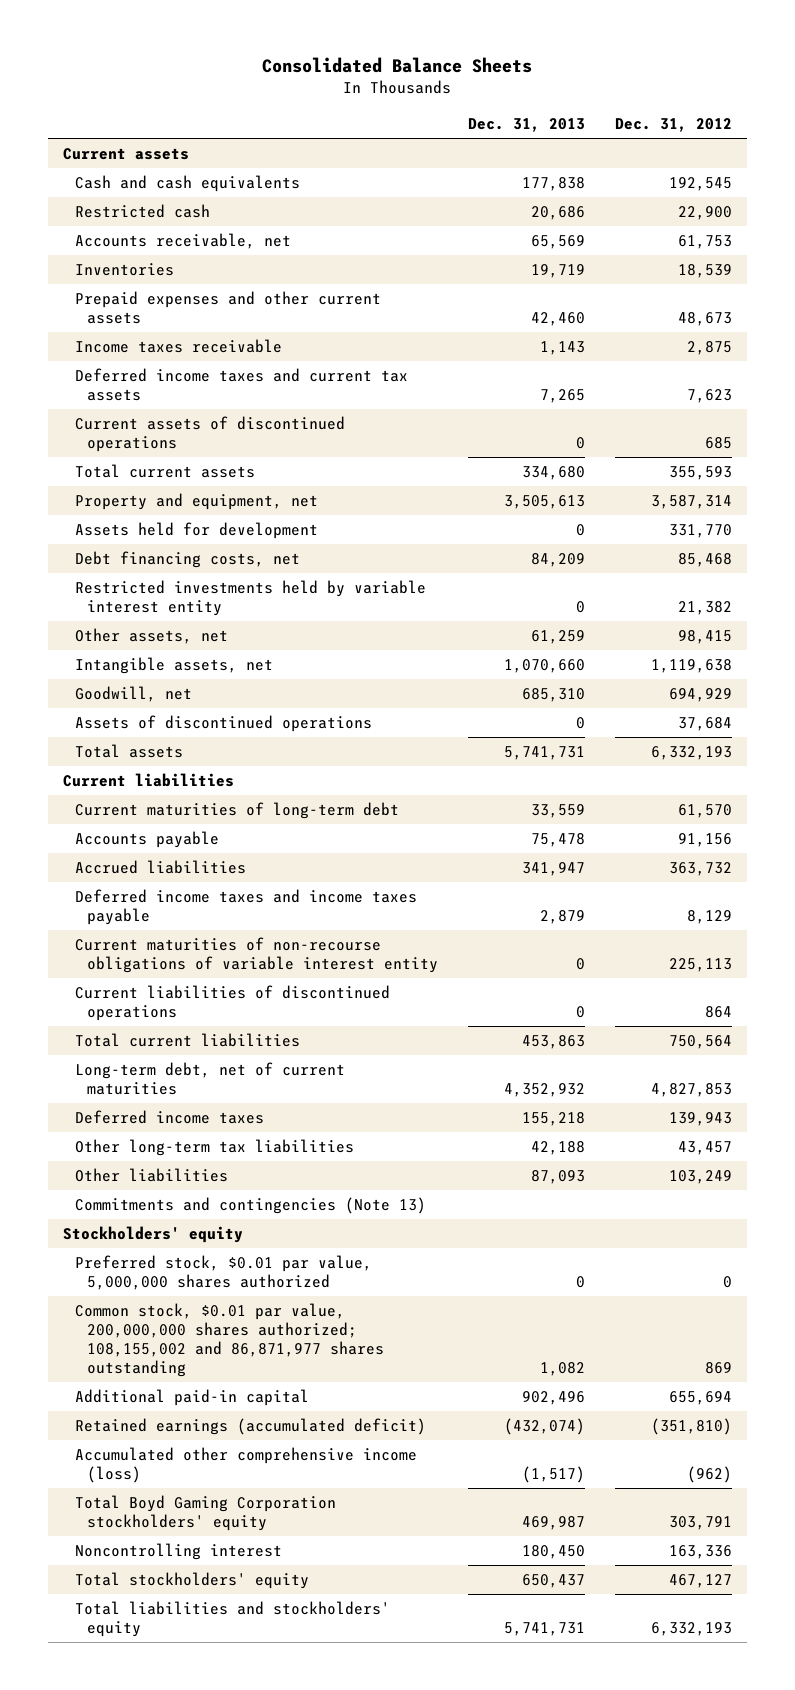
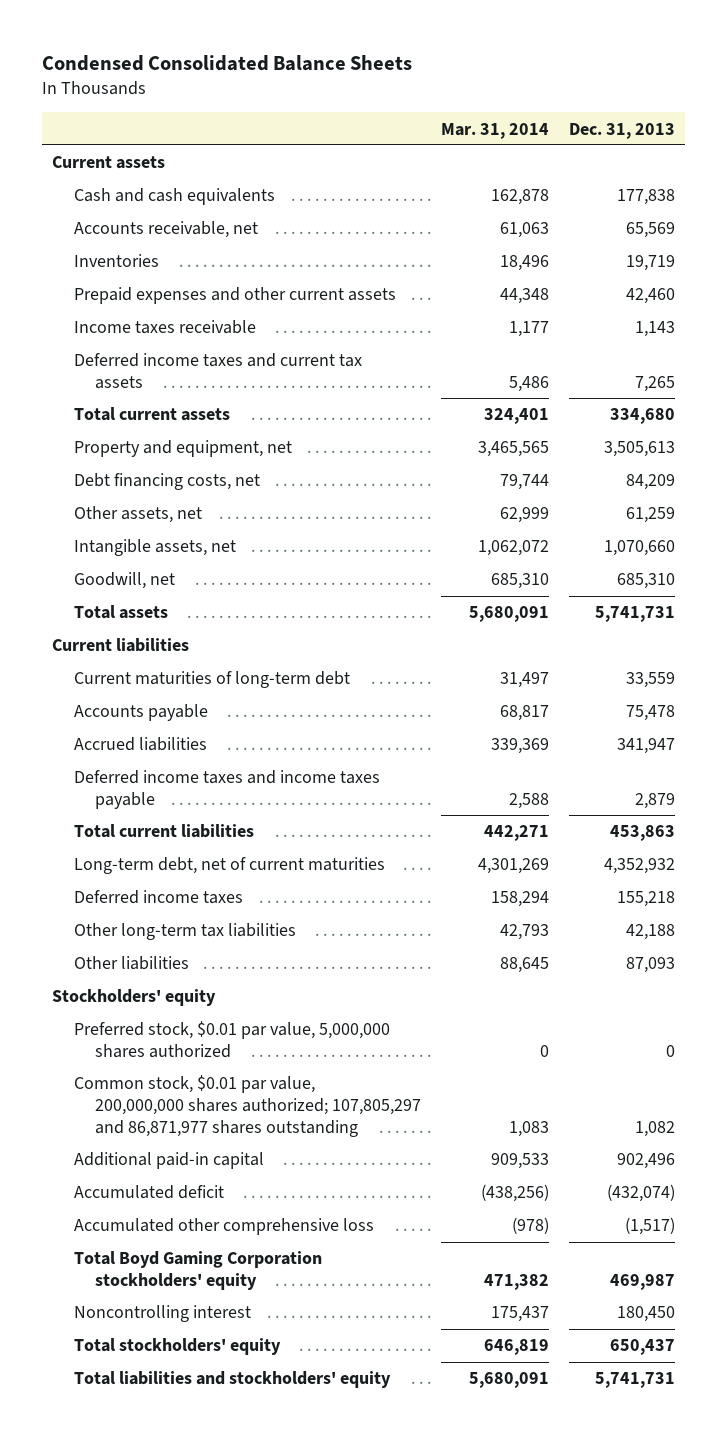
[262,57,533,74] Consolidated Balance Sheets -> [42,55,413,72] Condensed Consolidated Balance Sheets
[614,118,732,133] Dec. 31, 2012 -> none
none -> [441,122,550,139] Mar. 31, 2014
[75,204,211,219] Restricted cash -> none
[75,416,346,452] Current assets of discontinued operations -> none
[75,522,319,540] Assets held for development -> none
[75,580,427,616] Restricted investments held by variable interest entity -> none
[75,715,373,733] Assets of discontinued operations -> none
[75,937,438,973] Current maturities of non-recourse obligations of variable interest entity -> none
[75,985,391,1021] Current liabilities of discontinued operations -> none
[75,1197,427,1215] Commitments and contingencies (Note 13) -> none
[75,1303,384,1377] Common stock, $0.01 par value, 200,000,000 shares authorized; 108,155,002 and 86,871,977 shares outstanding -> [73,1075,422,1138] Common stock, $0.01 par value, 200,000,000 shares authorized; 107,805,297 and 86,871,977 shares outstanding
[75,1418,427,1436] Retained earnings (accumulated deficit) -> [73,1185,224,1200] Accumulated deficit
[75,1447,418,1483] Accumulated other comprehensive income (loss) -> [73,1218,374,1236] Accumulated other comprehensive loss

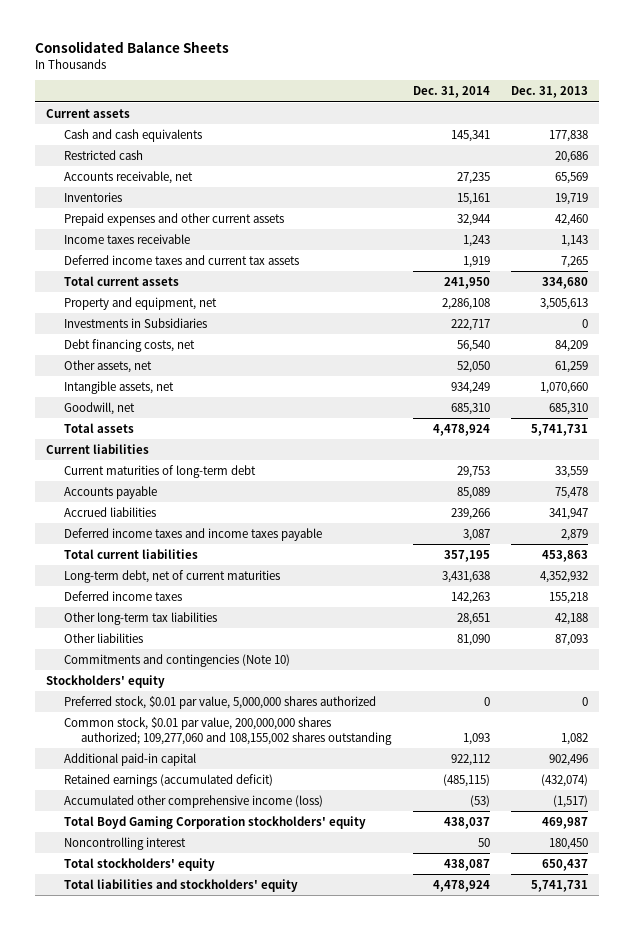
[42,55,413,72] Condensed Consolidated Balance Sheets -> [35,41,230,54] Consolidated Balance Sheets
[441,122,550,139] Mar. 31, 2014 -> none
none -> [412,86,490,99] Dec. 31, 2014
none -> [63,149,143,160] Restricted cash
none -> [63,317,207,328] Investments in Subsidiaries
none -> [63,653,290,667] Commitments and contingencies (Note 10)
[73,1075,422,1138] Common stock, $0.01 par value, 200,000,000 shares authorized; 107,805,297 and 86,871,977 shares outstanding -> [63,716,393,745] Common stock, $0.01 par value, 200,000,000 shares authorized; 109,277,060 and 108,155,002 shares outstanding
[73,1185,224,1200] Accumulated deficit -> [63,773,273,787] Retained earnings (accumulated deficit)
[73,1218,374,1236] Accumulated other comprehensive loss -> [63,794,323,808] Accumulated other comprehensive income (loss)

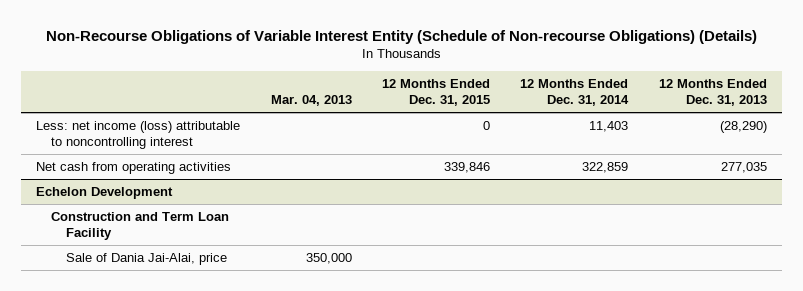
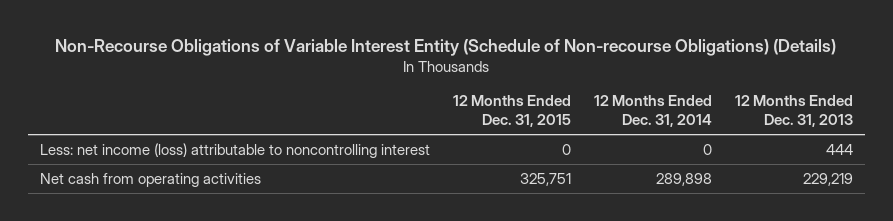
[270,95,352,107] Mar. 04, 2013 -> none
[36,186,174,199] Echelon Development -> none
[51,211,230,241] Construction and Term Loan Facility -> none
[65,252,227,265] Sale of Dania Jai-Alai, price -> none
[589,120,629,132] 11,403 -> [703,143,713,155] 0
[719,120,767,133] (28,290) -> [826,143,854,155] 444
[444,161,491,173] 339,846 -> [519,172,571,186] 325,751
[582,161,629,173] 322,859 -> [656,172,713,186] 289,898
[720,161,767,173] 277,035 -> [803,172,854,186] 229,219

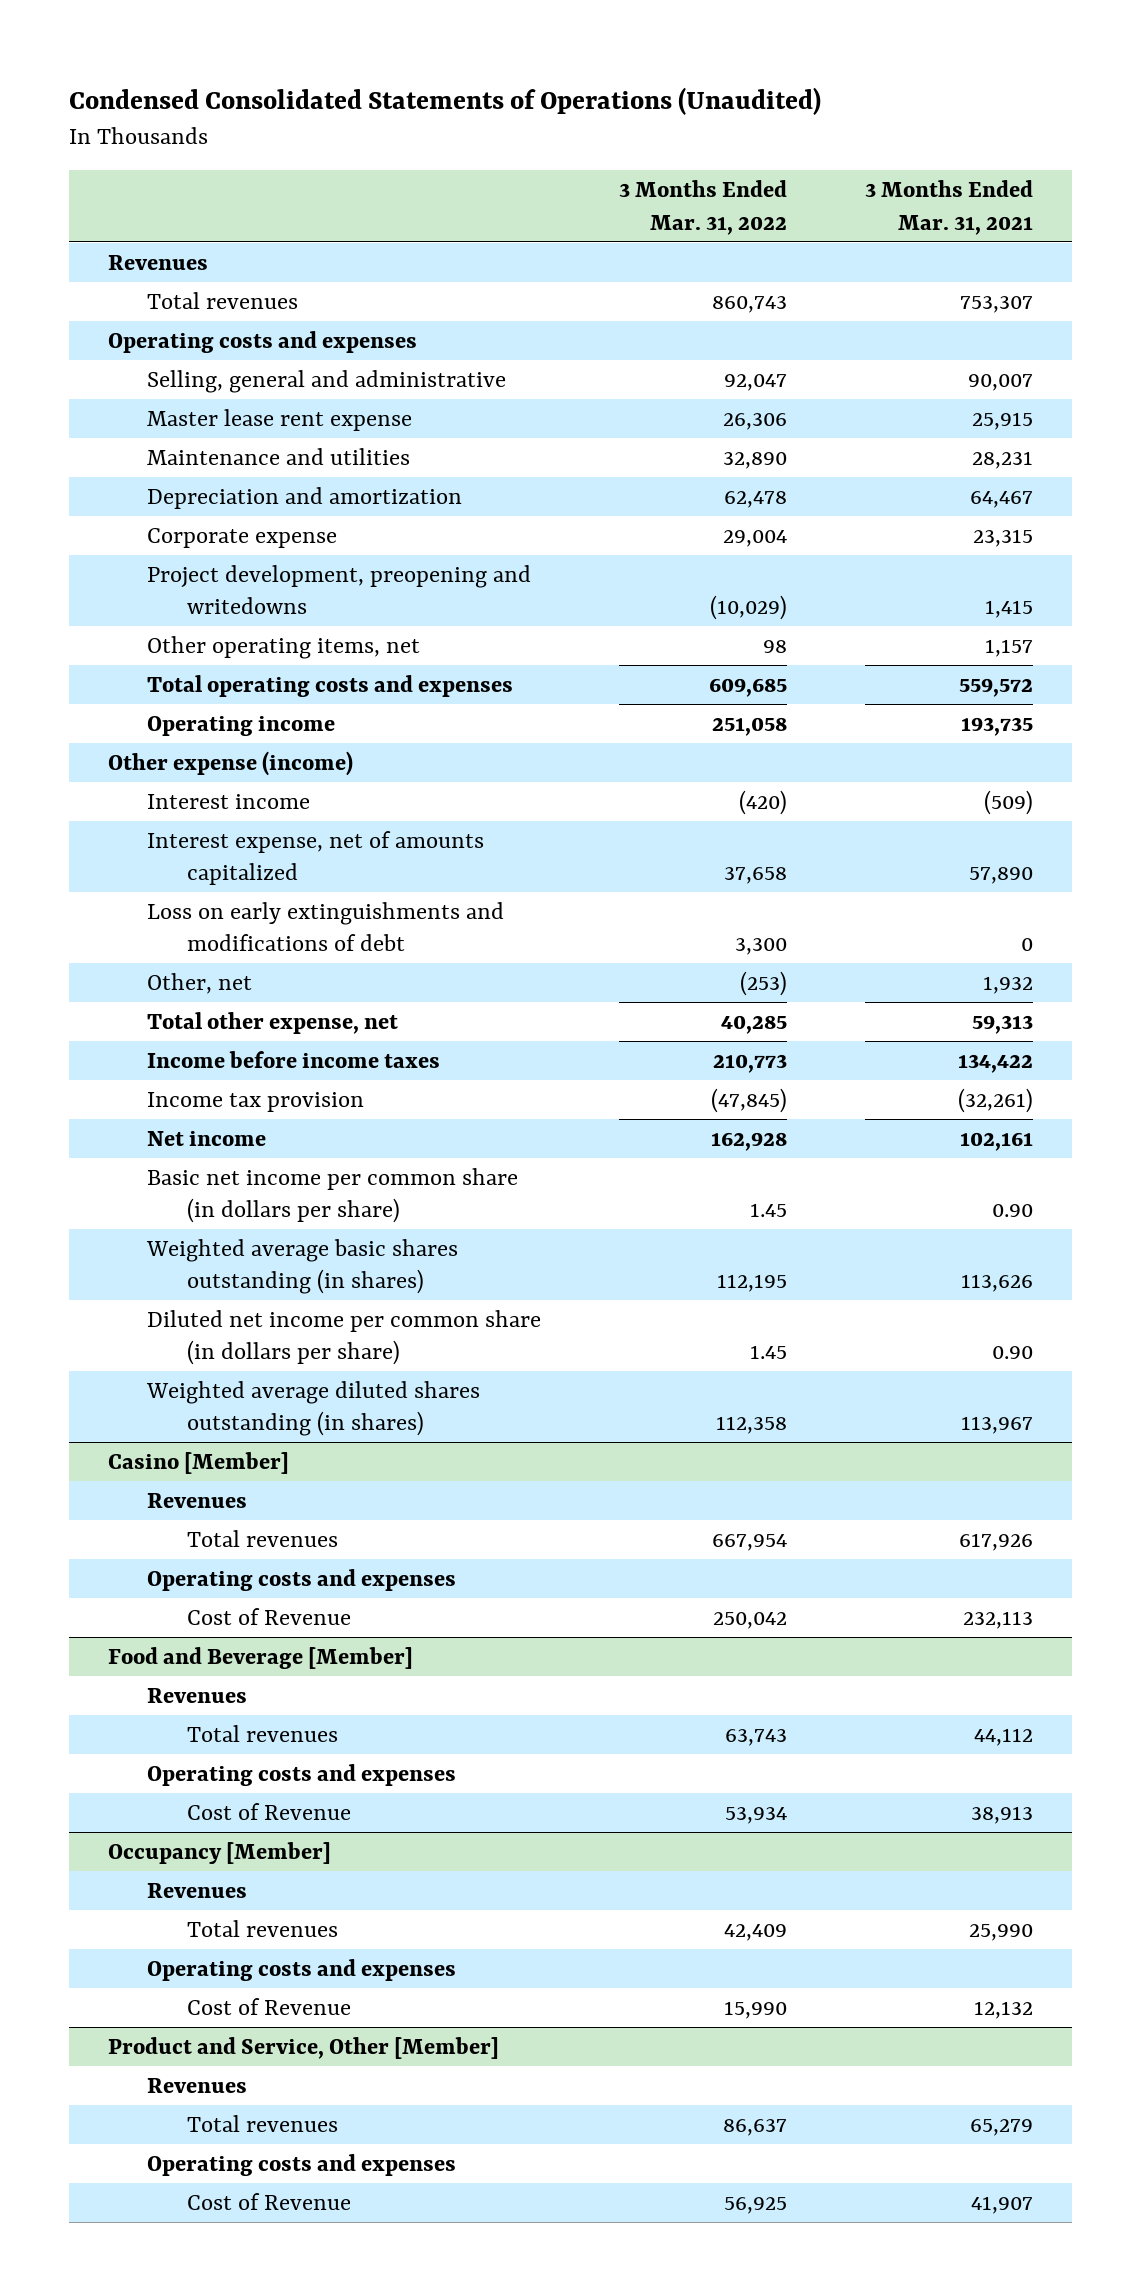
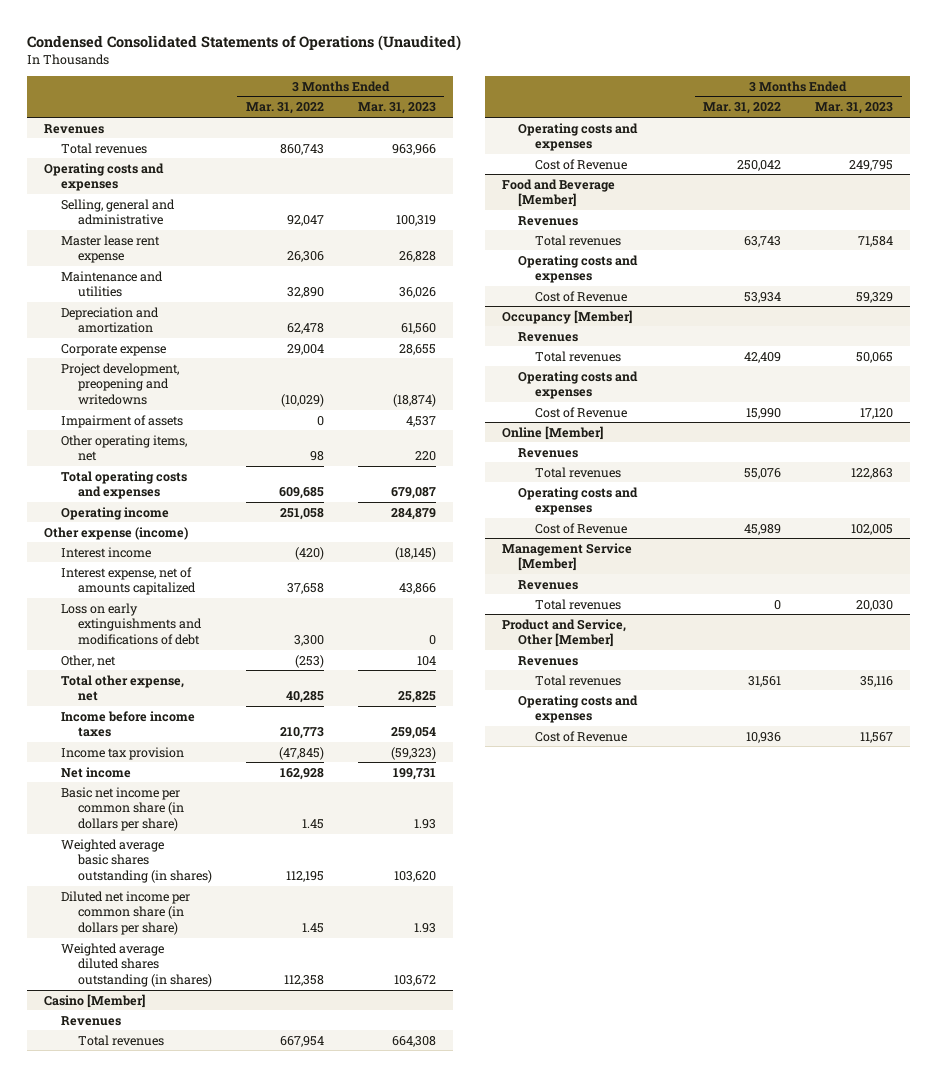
[865,180,1034,235] 3 Months Ended Mar. 31, 2021 -> none
none -> [357,102,436,115] Mar. 31, 2023
none -> [60,414,183,428] Impairment of assets
none -> [501,425,603,440] Online [Member]
none -> [518,447,579,458] Revenues
none -> [535,466,622,478] Total revenues
none -> [518,486,639,516] Operating costs and expenses
none -> [535,522,628,534] Cost of Revenue
none -> [501,542,632,572] Management Service [Member]
none -> [518,579,579,590] Revenues
none -> [535,598,622,610] Total revenues
[723,2118,788,2136] 86,637 -> [748,675,782,687] 31,561
[724,2196,788,2214] 56,925 -> [746,731,782,743] 10,936

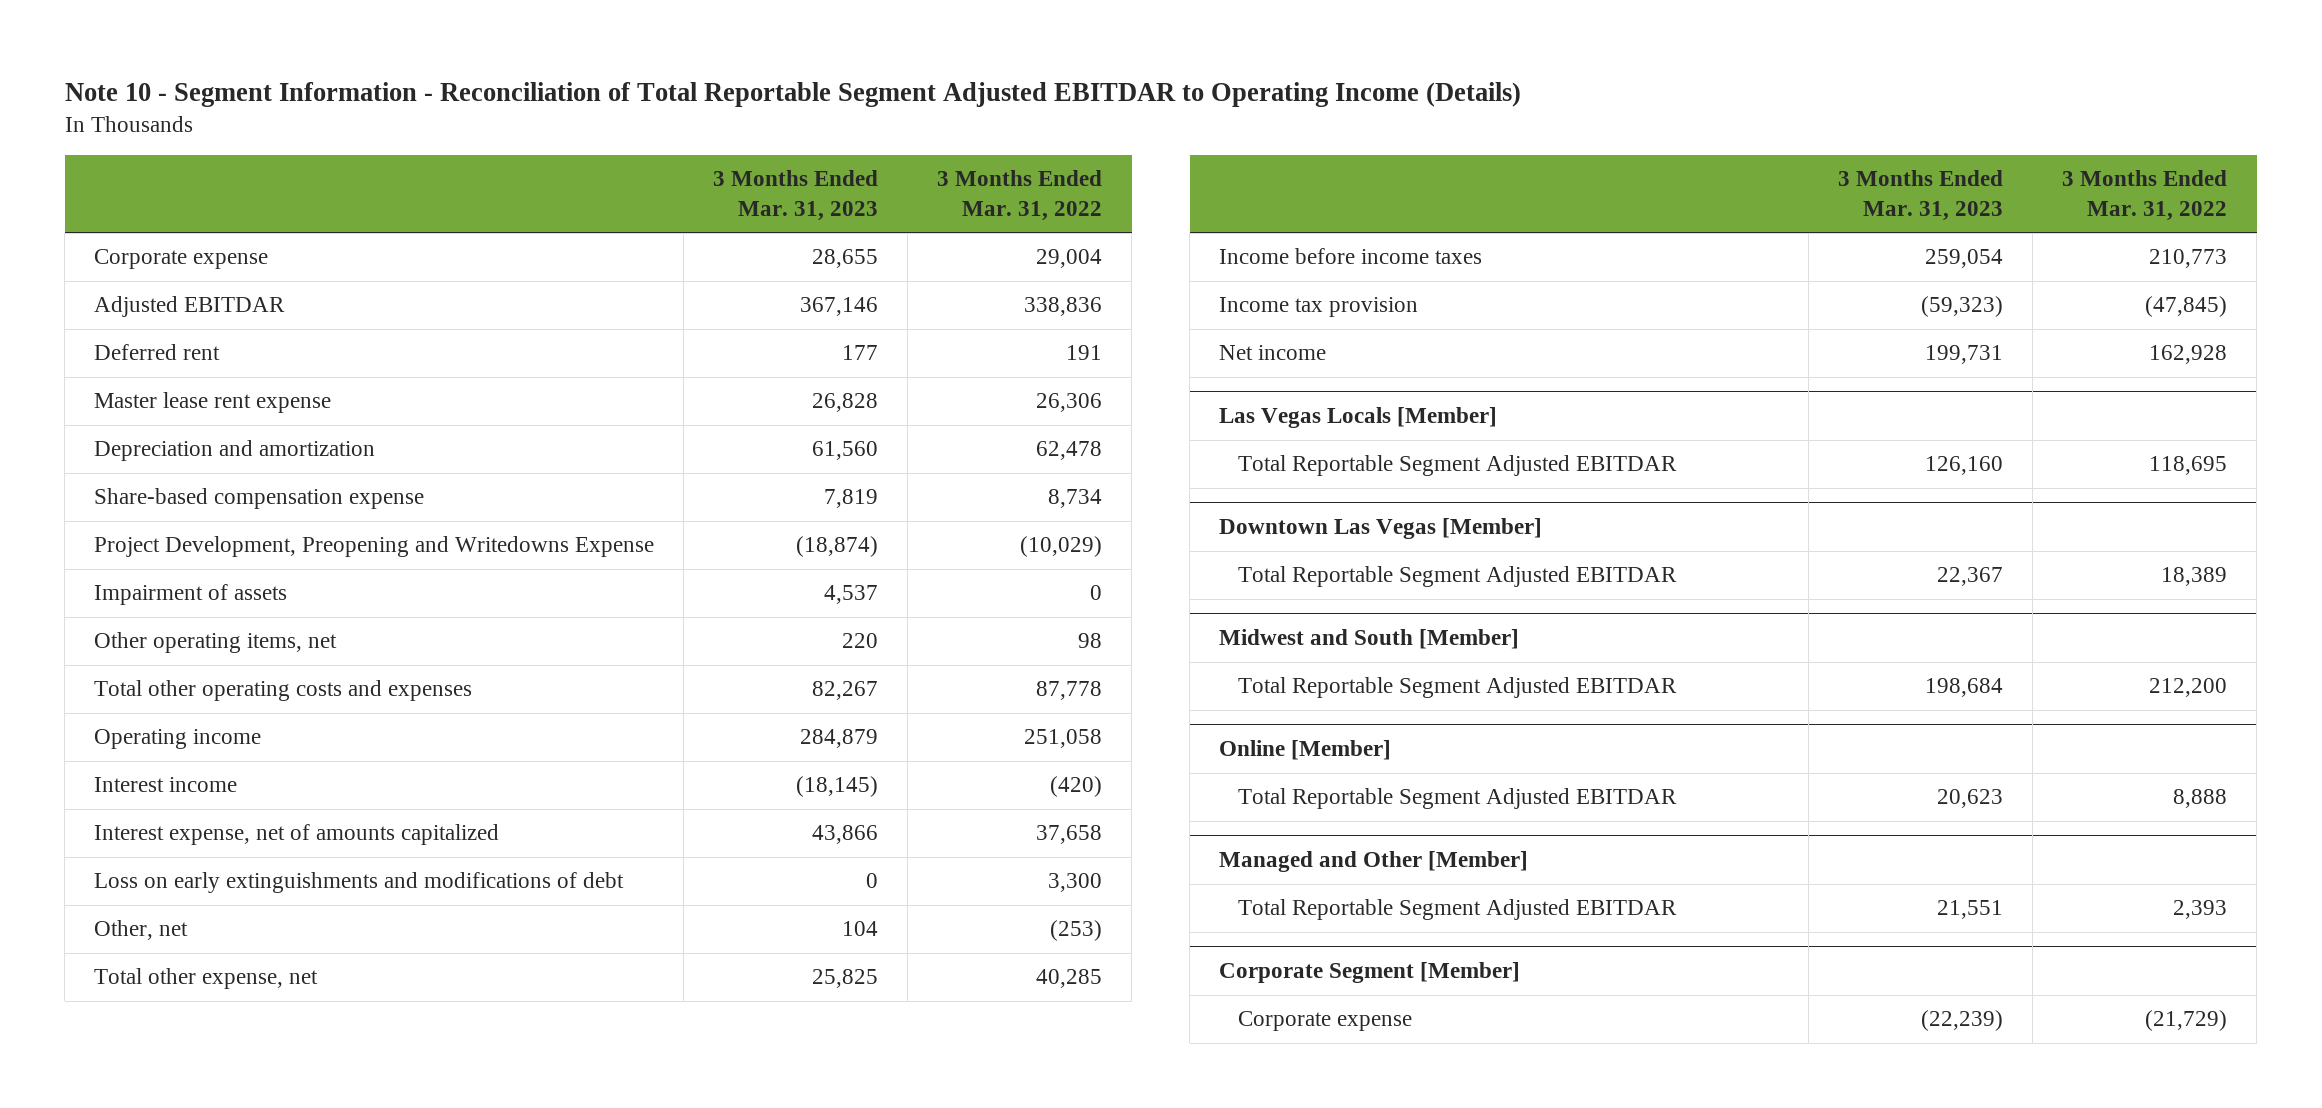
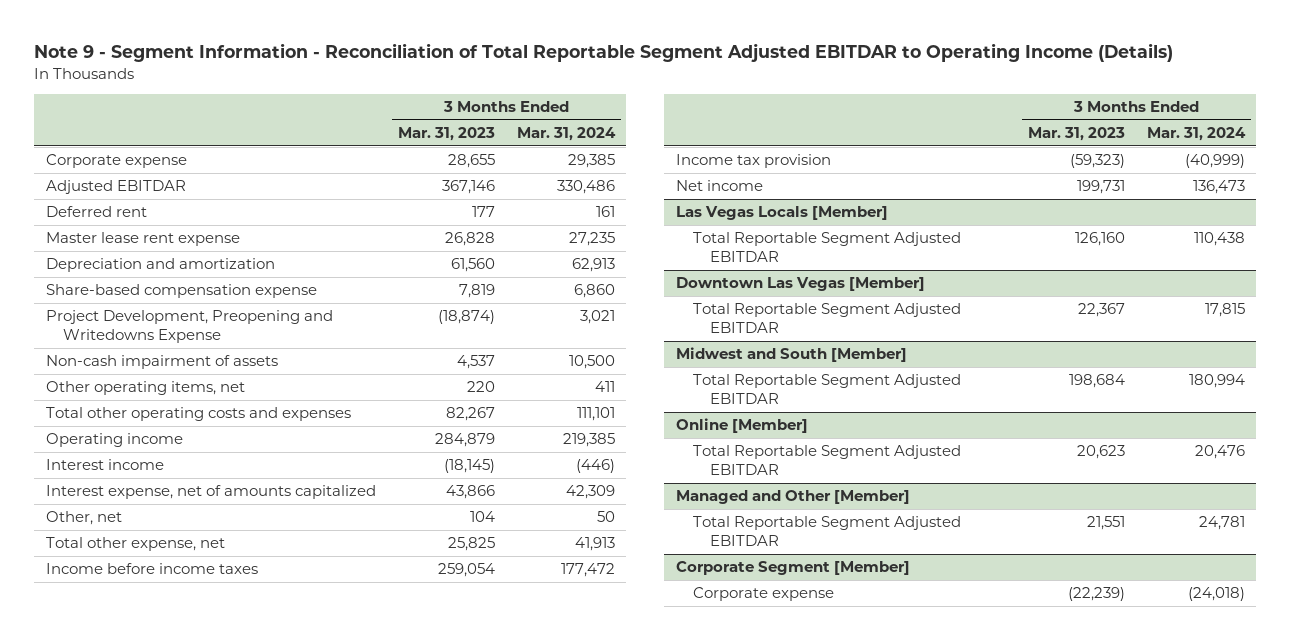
[64,81,1521,107] Note 10 - Segment Information - Reconciliation of Total Reportable Segment Adjusted EBITDAR to Operating Income (Details) -> [34,43,1174,63] Note 9 - Segment Information - Reconciliation of Total Reportable Segment Adjusted EBITDAR to Operating Income (Details)
[937,170,1103,221] 3 Months Ended Mar. 31, 2022 -> none
none -> [517,126,617,141] Mar. 31, 2024
[94,584,288,606] Impairment of assets -> [45,355,278,370] Non-cash impairment of assets
[94,872,625,894] Loss on early extinguishments and modifications of debt -> none

